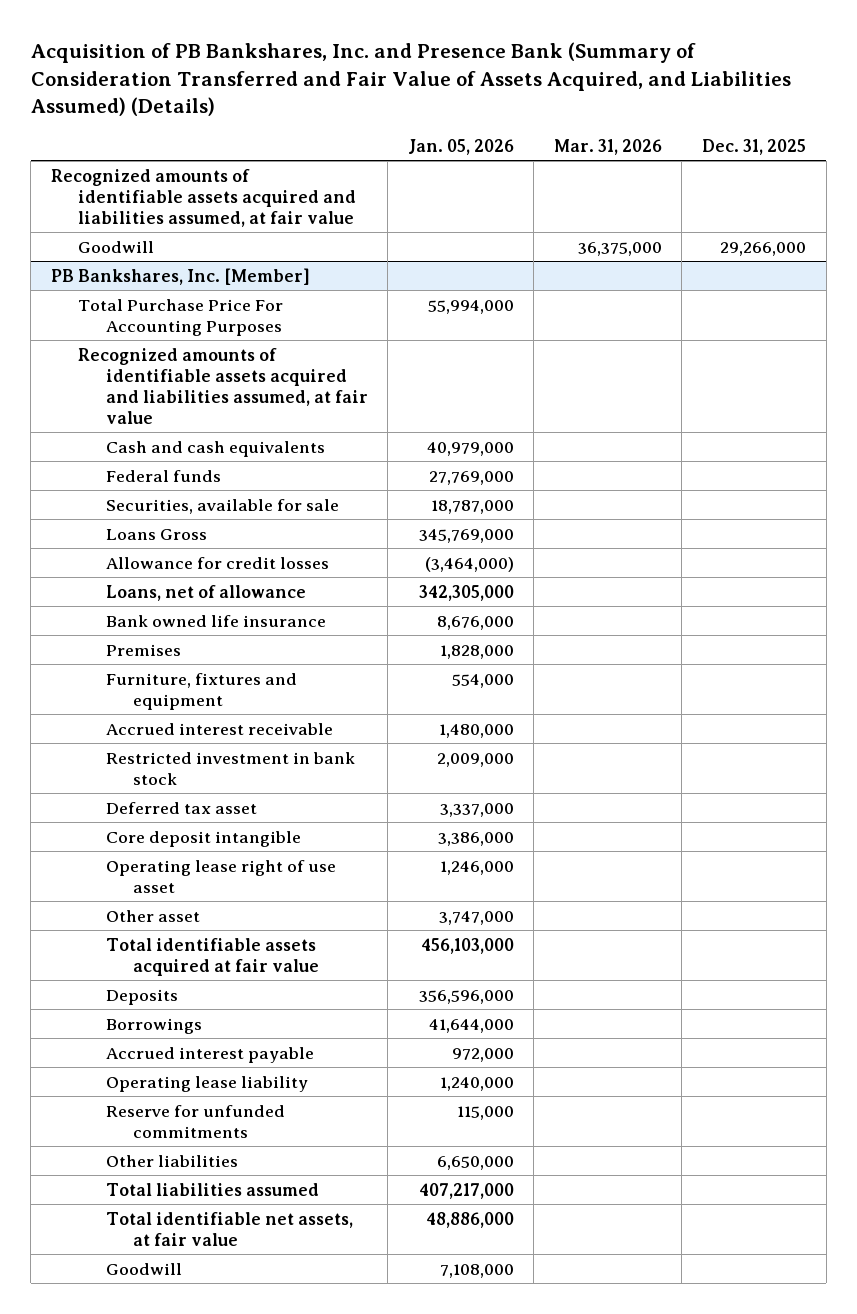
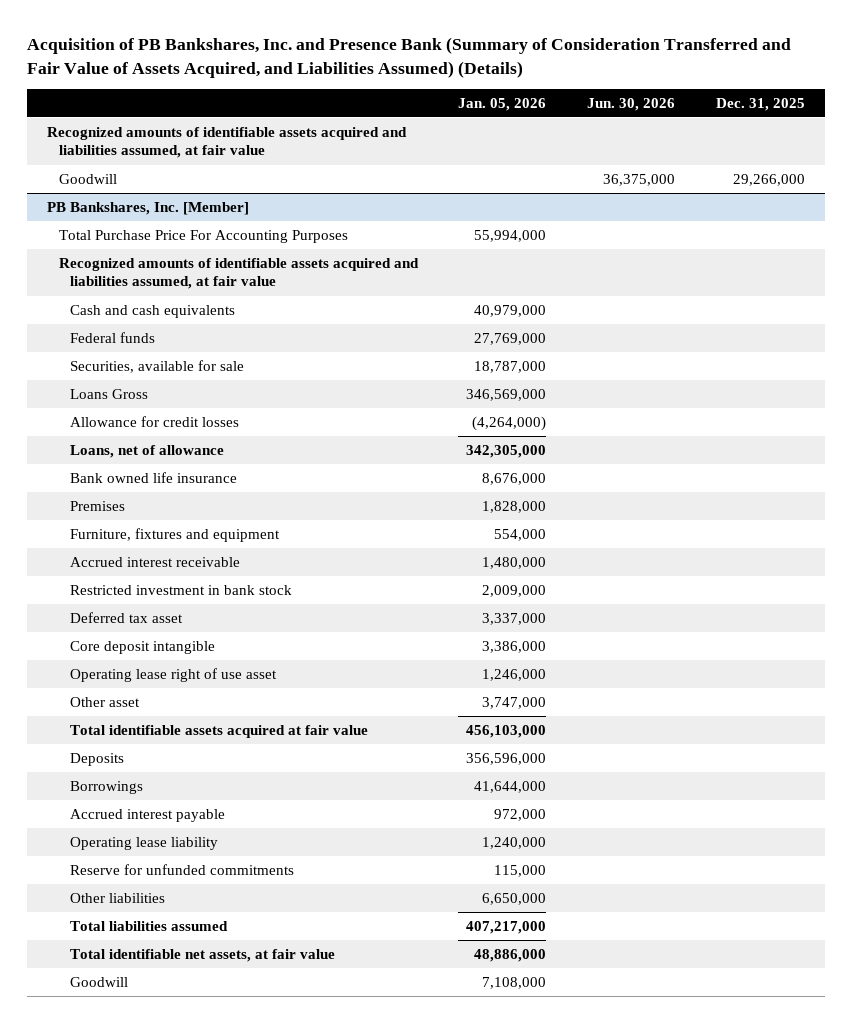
[553,138,662,155] Mar. 31, 2026 -> none
none -> [586,97,675,111] Jun. 30, 2026
[418,528,514,543] 345,769,000 -> [466,389,547,402] 346,569,000
[424,556,514,572] (3,464,000) -> [472,416,547,432] (4,264,000)

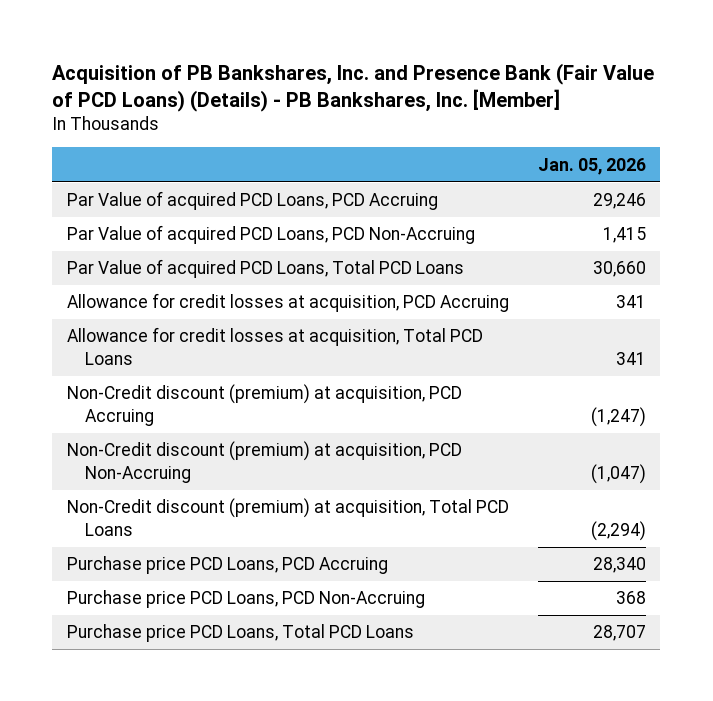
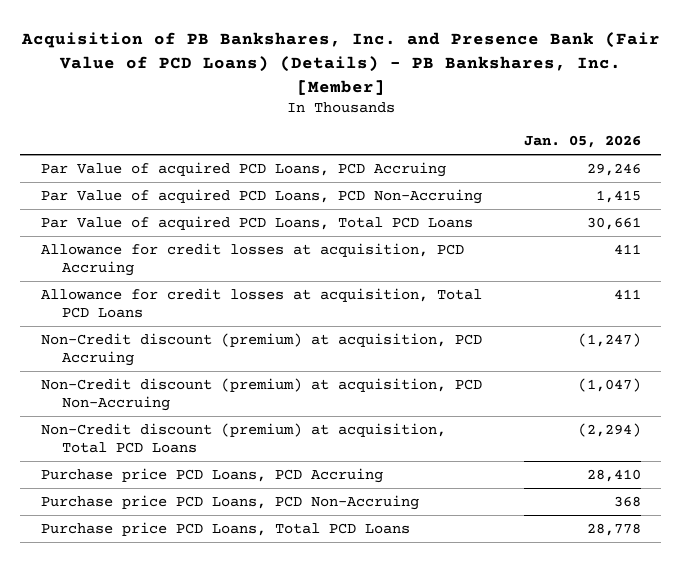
[592,261,646,278] 30,660 -> [586,216,641,230] 30,661
[615,295,646,309] 341 -> [613,243,641,254] 411
[615,351,646,365] 341 -> [613,288,641,299] 411
[592,557,646,574] 28,340 -> [586,468,641,482] 28,410
[592,625,646,642] 28,707 -> [586,522,641,536] 28,778

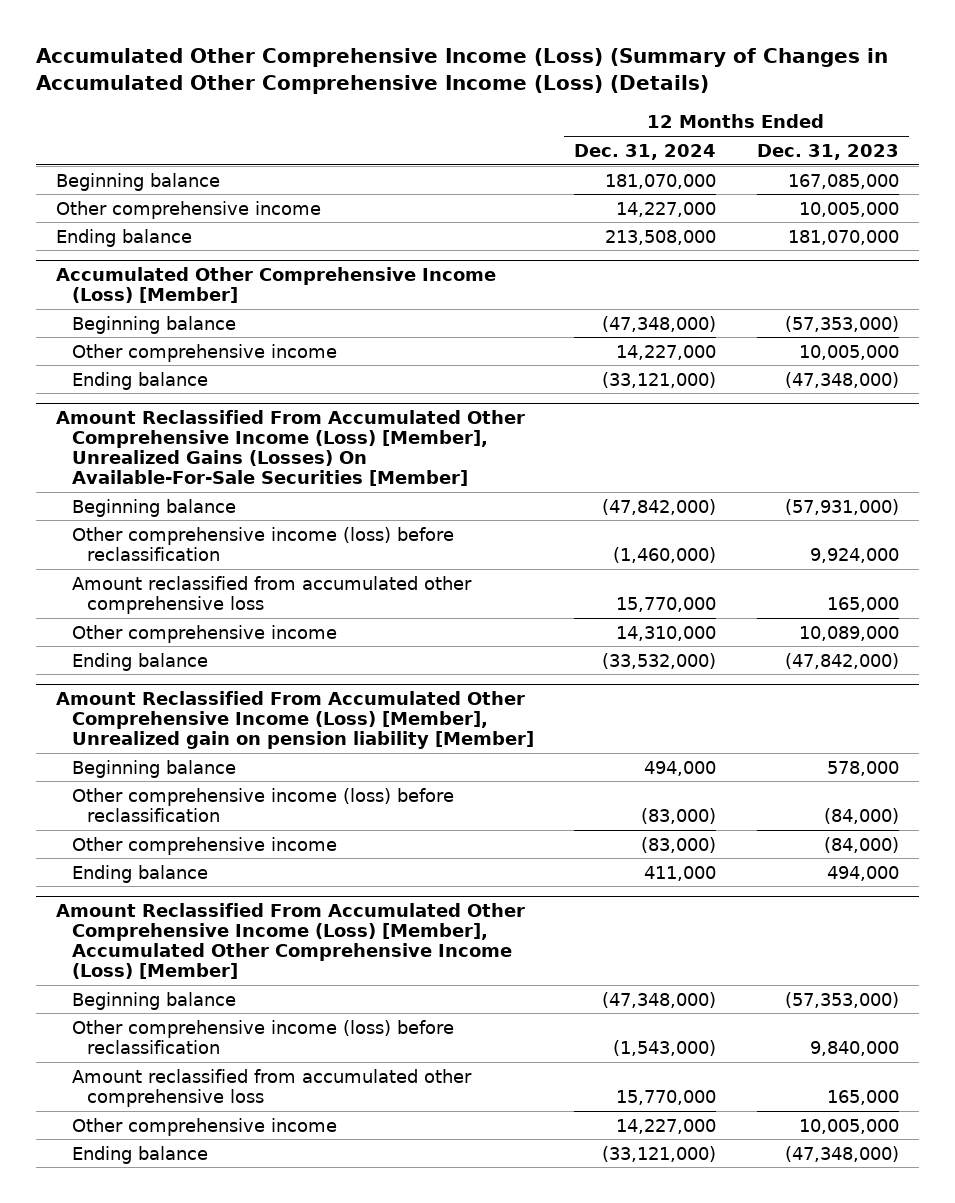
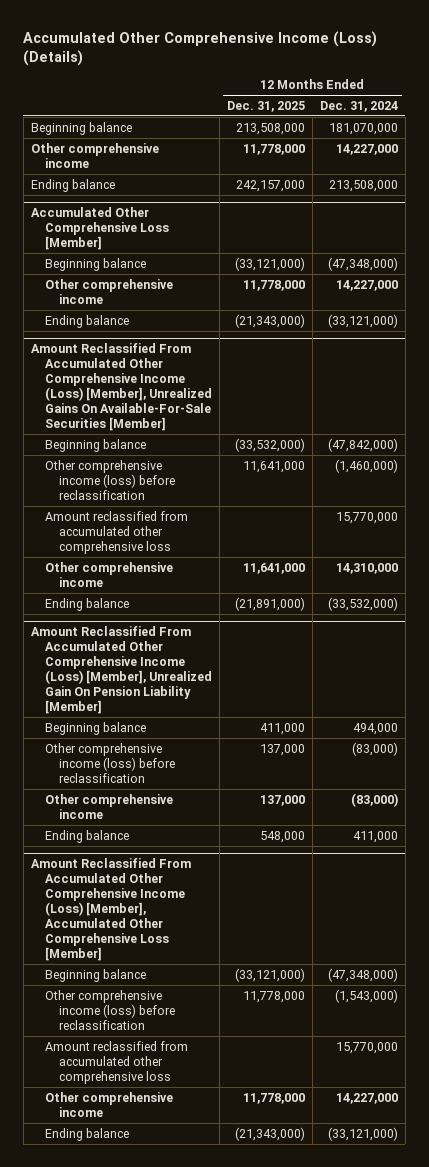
[36,48,889,95] Accumulated Other Comprehensive Income (Loss) (Summary of Changes in Accumulated Other Comprehensive Income (Loss) (Details) -> [23,30,378,67] Accumulated Other Comprehensive Income (Loss) (Details)
[756,143,899,160] Dec. 31, 2023 -> none
none -> [226,100,305,112] Dec. 31, 2025
[56,266,497,303] Accumulated Other Comprehensive Income (Loss) [Member] -> [30,207,169,251] Accumulated Other Comprehensive Loss [Member]
[56,409,526,487] Amount Reclassified From Accumulated Other Comprehensive Income (Loss) [Member], Unrealized Gains (Losses) On Available-For-Sale Securities [Member] -> [30,343,212,432] Amount Reclassified From Accumulated Other Comprehensive Income (Loss) [Member], Unrealized Gains On Available-For-Sale Securities [Member]
[56,690,534,749] Amount Reclassified From Accumulated Other Comprehensive Income (Loss) [Member], Unrealized gain on pension liability [Member] -> [30,626,212,715] Amount Reclassified From Accumulated Other Comprehensive Income (Loss) [Member], Unrealized Gain On Pension Liability [Member]
[56,902,526,980] Amount Reclassified From Accumulated Other Comprehensive Income (Loss) [Member], Accumulated Other Comprehensive Income (Loss) [Member] -> [30,858,191,962] Amount Reclassified From Accumulated Other Comprehensive Income (Loss) [Member], Accumulated Other Comprehensive Loss [Member]

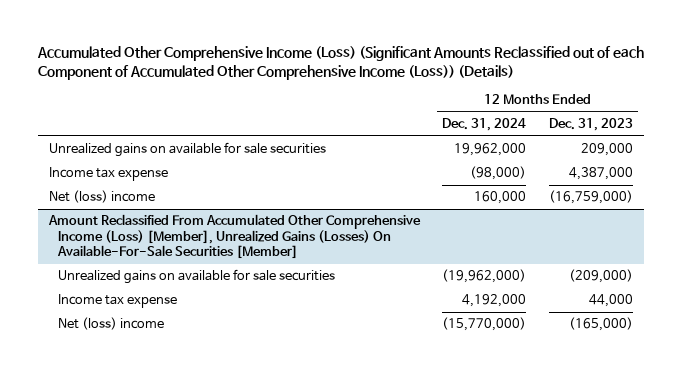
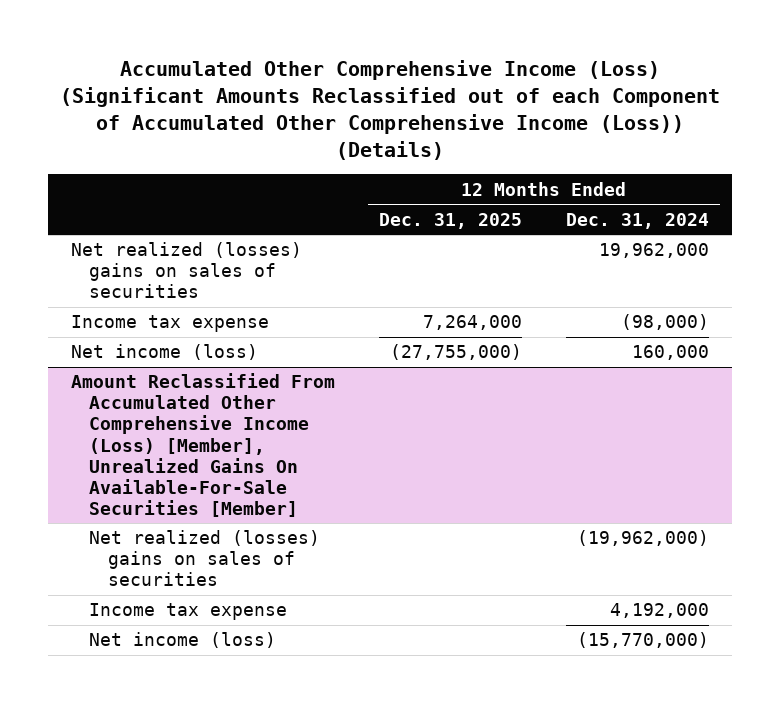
[548,118,633,132] Dec. 31, 2023 -> none
none -> [378,212,522,229] Dec. 31, 2025
[48,142,326,158] Unrealized gains on available for sale securities -> [70,242,302,299] Net realized (losses) gains on sales of securities
[48,190,155,204] Net (loss) income -> [70,344,258,361] Net income (loss)
[47,214,421,260] Amount Reclassified From Accumulated Other Comprehensive Income (Loss) [Member], Unrealized Gains (Losses) On Available-For-Sale Securities [Member] -> [70,373,335,517] Amount Reclassified From Accumulated Other Comprehensive Income (Loss) [Member], Unrealized Gains On Available-For-Sale Securities [Member]
[58,269,336,285] Unrealized gains on available for sale securities -> [89,530,321,587] Net realized (losses) gains on sales of securities
[58,317,165,331] Net (loss) income -> [89,632,277,649] Net income (loss)

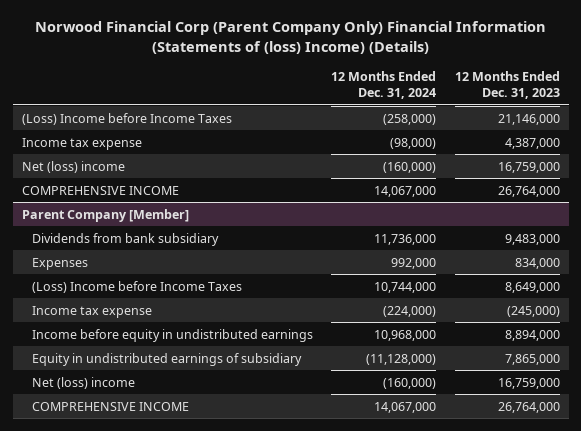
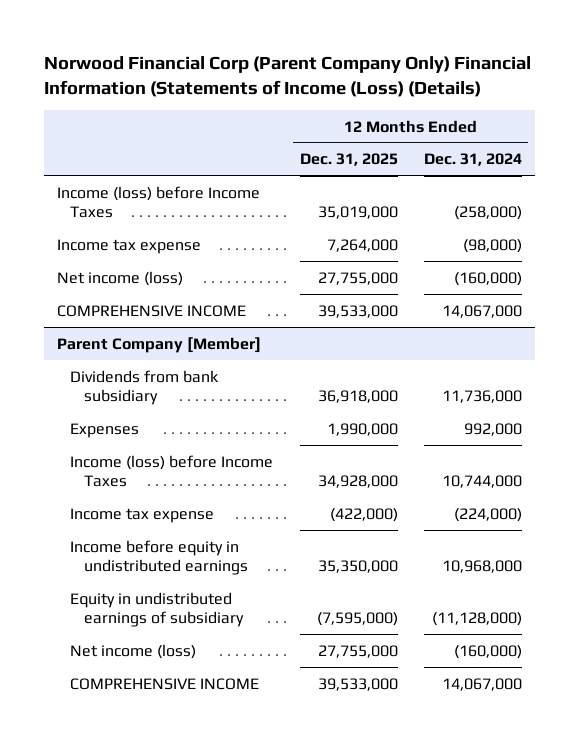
[34,21,546,55] Norwood Financial Corp (Parent Company Only) Financial Information (Statements of (loss) Income) (Details) -> [43,55,531,98] Norwood Financial Corp (Parent Company Only) Financial Information (Statements of Income (Loss) (Details)
[454,71,560,99] 12 Months Ended Dec. 31, 2023 -> none
none -> [299,153,398,167] Dec. 31, 2025
[21,112,232,125] (Loss) Income before Income Taxes -> [56,185,260,219] Income (loss) before Income Taxes
[21,160,125,173] Net (loss) income -> [56,270,183,286] Net income (loss)
[32,280,243,293] (Loss) Income before Income Taxes -> [70,454,274,488] Income (loss) before Income Taxes
[32,376,136,389] Net (loss) income -> [70,643,197,659] Net income (loss)

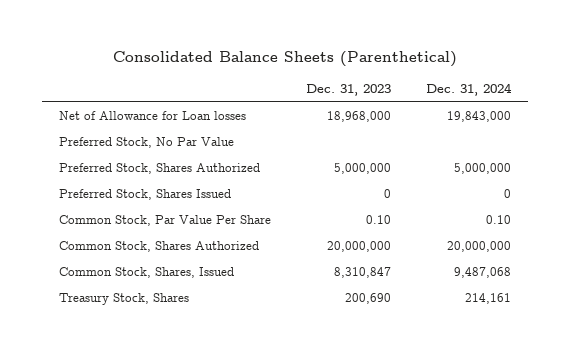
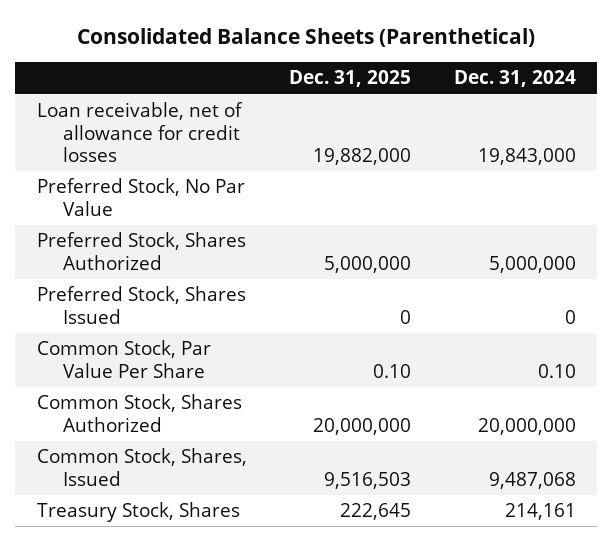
[306,83,392,96] Dec. 31, 2023 -> none
none -> [289,70,412,88] Dec. 31, 2025
[59,110,247,120] Net of Allowance for Loan losses -> [36,102,243,163] Loan receivable, net of allowance for credit losses

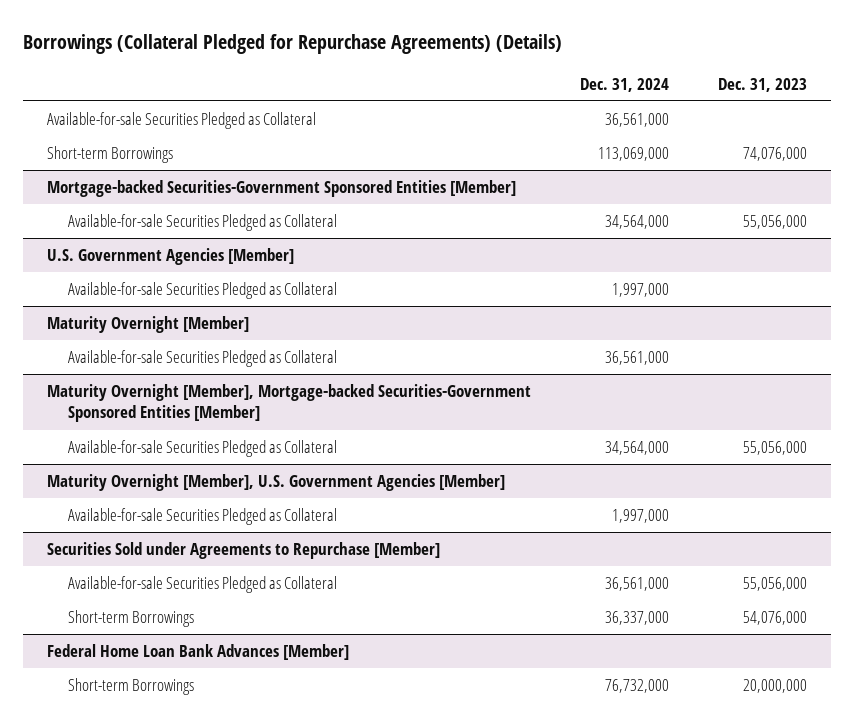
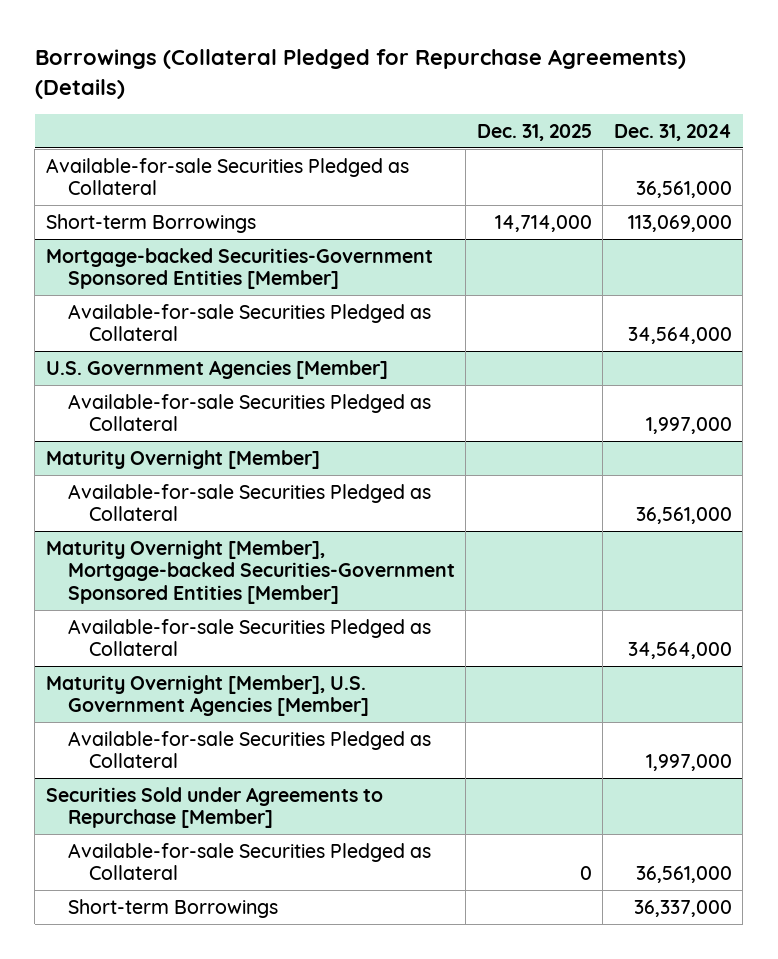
[717,77,807,92] Dec. 31, 2023 -> none
none -> [476,123,592,141] Dec. 31, 2025
[47,644,350,661] Federal Home Loan Bank Advances [Member] -> none
[67,678,194,696] Short-term Borrowings -> none

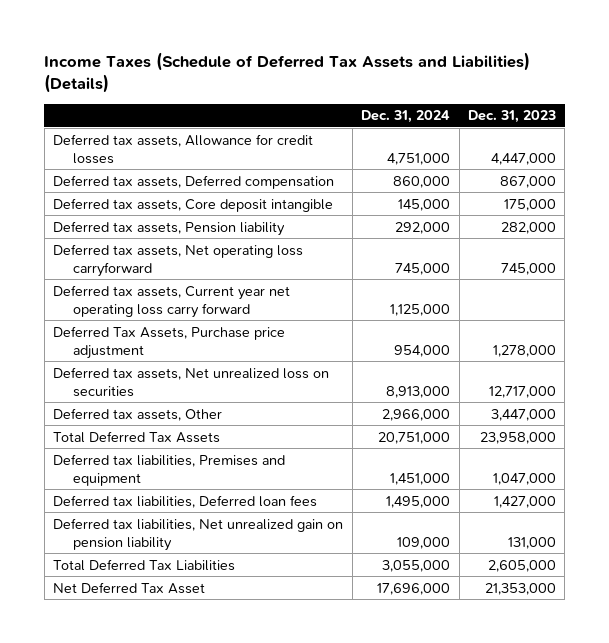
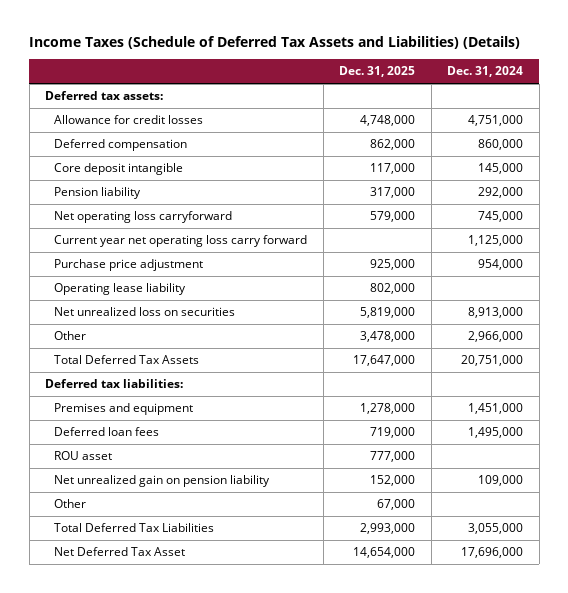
[468,110,557,124] Dec. 31, 2023 -> none
none -> [339,66,416,78] Dec. 31, 2025
none -> [45,91,164,101] Deferred tax assets:
[53,133,314,164] Deferred tax assets, Allowance for credit losses -> [53,115,203,125] Allowance for credit losses
[53,174,335,189] Deferred tax assets, Deferred compensation -> [53,139,187,152] Deferred compensation
[53,197,334,212] Deferred tax assets, Core deposit intangible -> [53,163,183,176] Core deposit intangible
[53,220,286,236] Deferred tax assets, Pension liability -> [53,187,141,200] Pension liability
[53,243,304,277] Deferred tax assets, Net operating loss carryforward -> [53,211,232,224] Net operating loss carryforward
[53,284,291,318] Deferred tax assets, Current year net operating loss carry forward -> [53,235,307,248] Current year net operating loss carry forward
[53,325,286,359] Deferred Tax Assets, Purchase price adjustment -> [53,259,203,272] Purchase price adjustment
none -> [53,283,186,296] Operating lease liability
[53,366,330,397] Deferred tax assets, Net unrealized loss on securities -> [53,307,235,317] Net unrealized loss on securities
[53,407,223,421] Deferred tax assets, Other -> [53,331,86,341] Other
none -> [45,379,184,389] Deferred tax liabilities:
[53,453,286,486] Deferred tax liabilities, Premises and equipment -> [53,403,193,416] Premises and equipment
[53,494,318,508] Deferred tax liabilities, Deferred loan fees -> [53,427,159,437] Deferred loan fees
none -> [53,451,112,461] ROU asset
[53,517,344,551] Deferred tax liabilities, Net unrealized gain on pension liability -> [53,475,270,488] Net unrealized gain on pension liability
none -> [53,499,86,509] Other

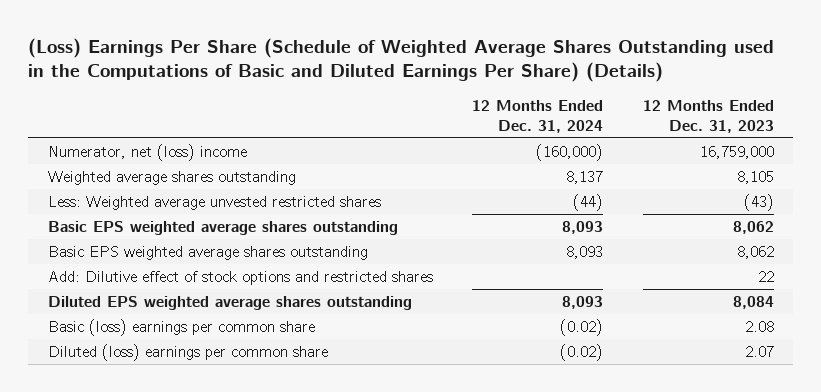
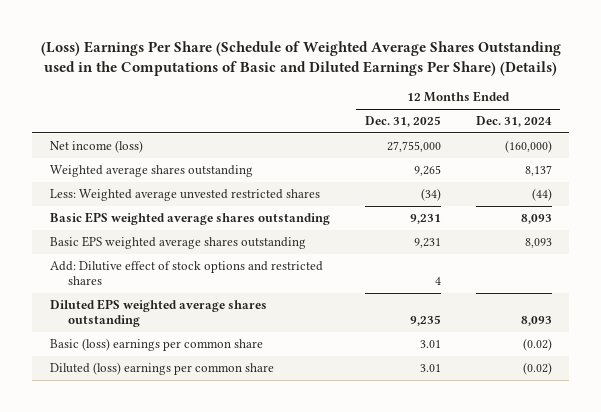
[642,99,774,134] 12 Months Ended Dec. 31, 2023 -> none
none -> [364,116,441,128] Dec. 31, 2025
[47,143,247,161] Numerator, net (loss) income -> [49,140,143,154] Net income (loss)

